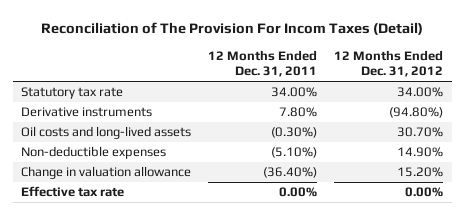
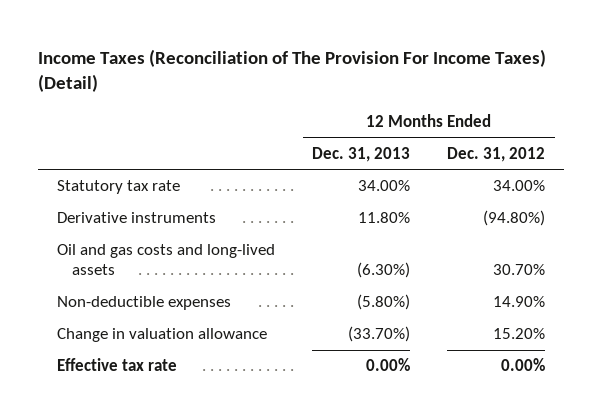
[41,21,424,35] Reconciliation of The Provision For Incom Taxes (Detail) -> [38,48,547,93] Income Taxes (Reconciliation of The Provision For Income Taxes) (Detail)
[208,49,318,78] 12 Months Ended Dec. 31, 2011 -> none
none -> [312,146,411,162] Dec. 31, 2013
[21,126,192,140] Oil costs and long-lived assets -> [56,244,275,276] Oil and gas costs and long-lived assets

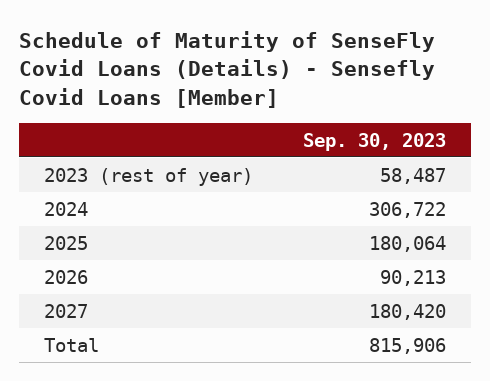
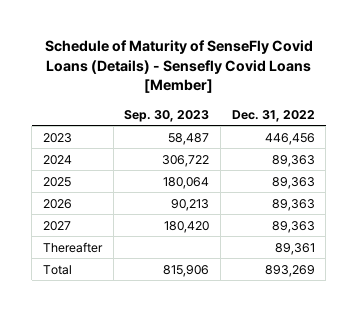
none -> [231,109,315,122] Dec. 31, 2022
[44,167,254,186] 2023 (rest of year) -> [43,132,73,143] 2023
none -> [43,241,104,253] Thereafter

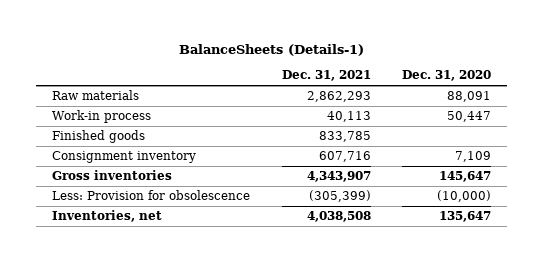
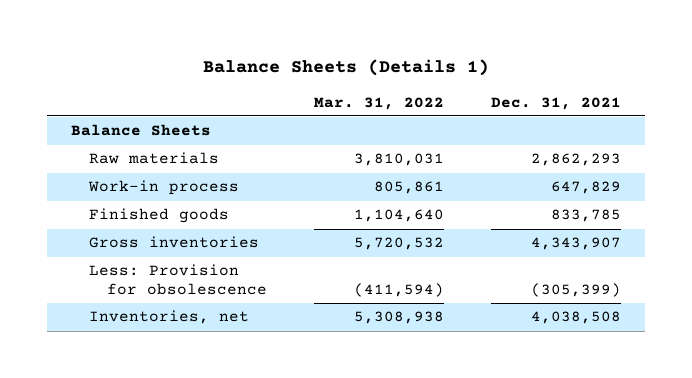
[178,43,364,56] BalanceSheets (Details-1) -> [203,59,490,77] Balance Sheets (Details 1)
[402,70,492,82] Dec. 31, 2020 -> none
none -> [314,96,445,110] Mar. 31, 2022
none -> [70,124,211,137] Balance Sheets
[326,111,371,123] 40,113 -> [551,181,622,195] 647,829
[52,151,197,164] Consignment inventory -> none

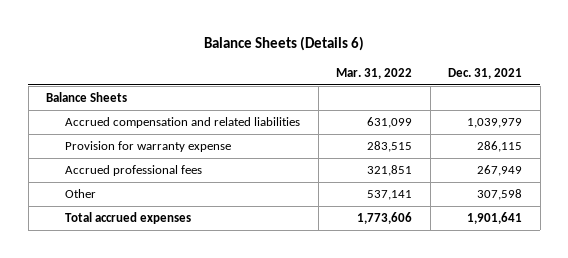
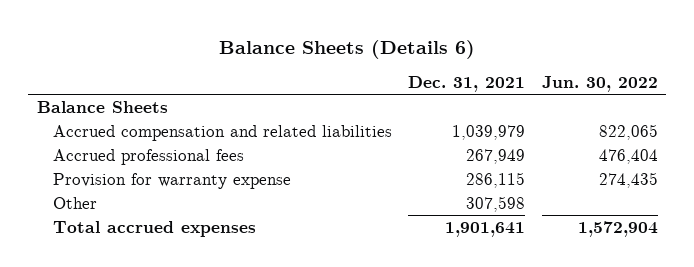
[336,68,413,80] Mar. 31, 2022 -> none
none -> [541,75,658,92] Jun. 30, 2022
[65,141,232,153] Provision for warranty expense -> [52,172,291,189] Provision for warranty expense

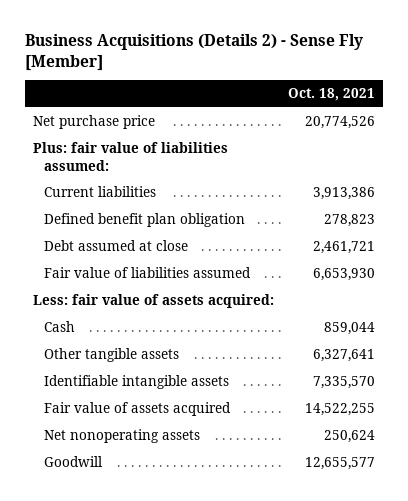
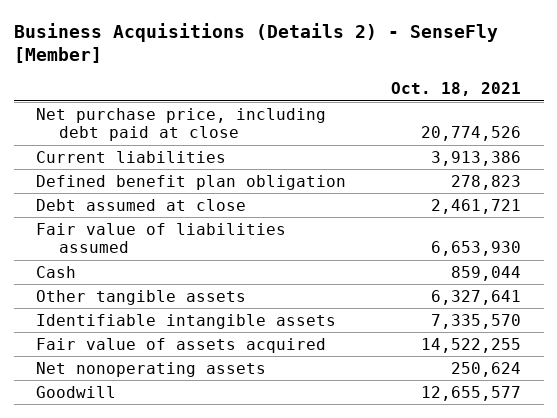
[25,34,364,71] Business Acquisitions (Details 2) - Sense Fly [Member] -> [13,22,498,64] Business Acquisitions (Details 2) - SenseFly [Member]
[32,142,228,171] Plus: fair value of liabilities assumed: -> none
[32,115,155,130] Net purchase price -> [36,107,327,142] Net purchase price, including debt paid at close
[32,294,274,309] Less: fair value of assets acquired: -> none

